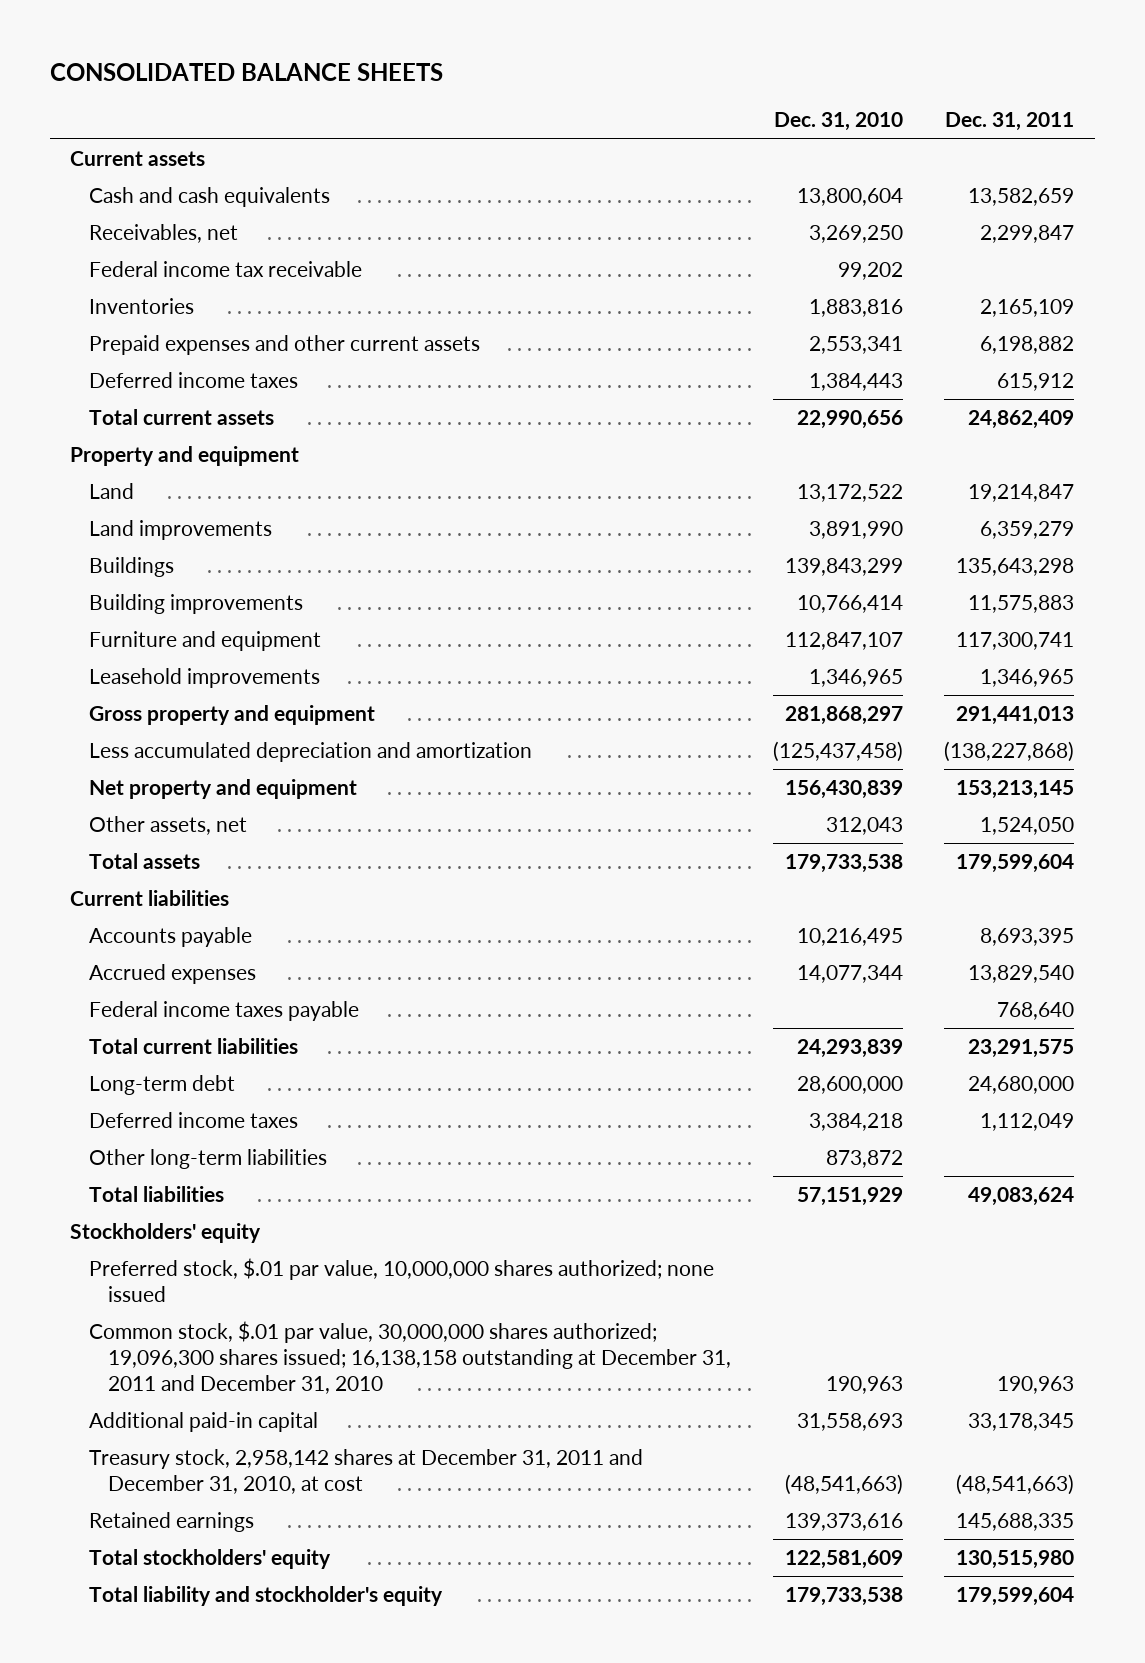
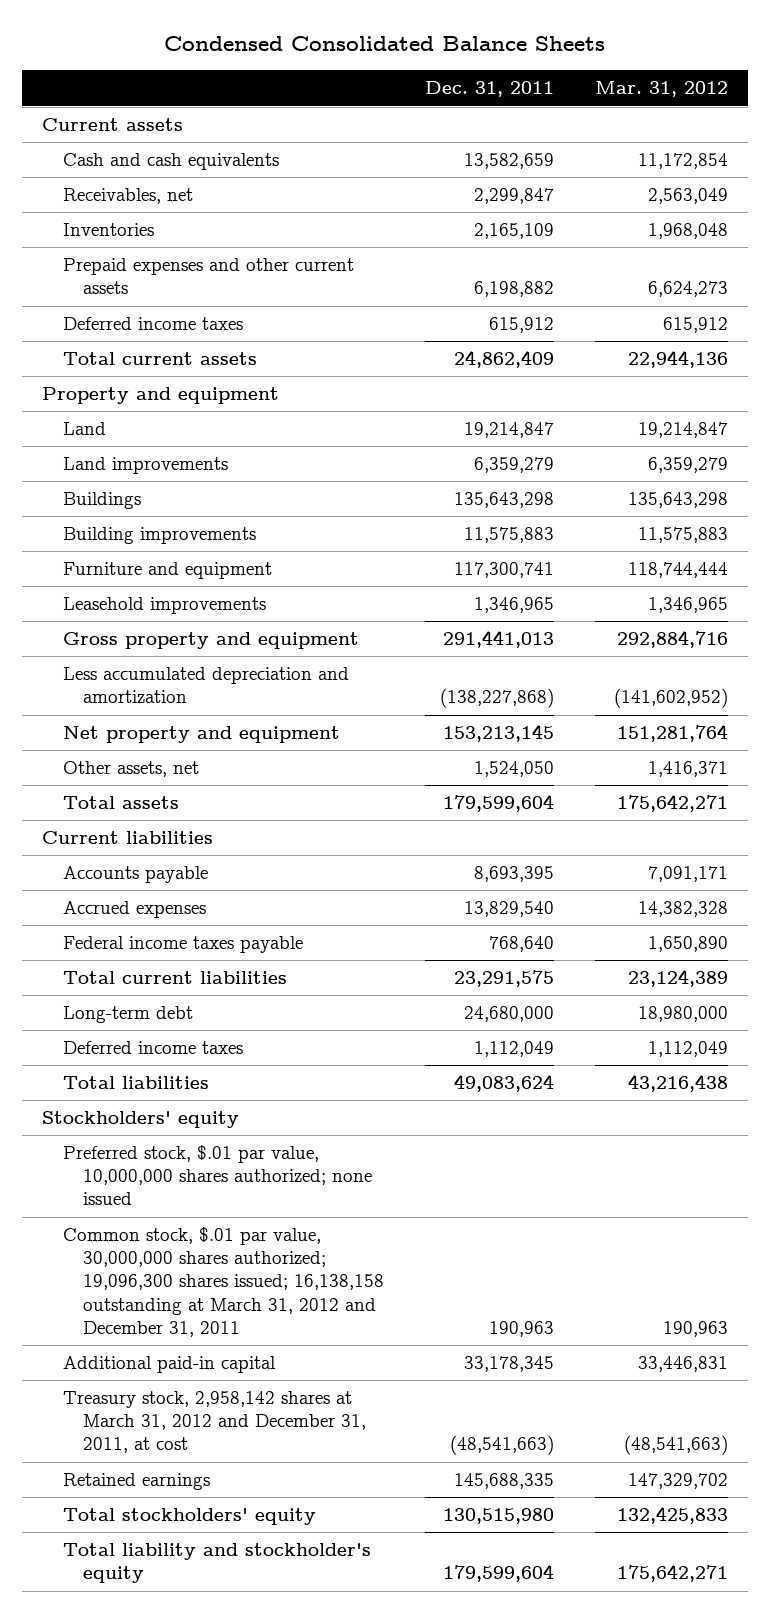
[49,63,443,82] CONSOLIDATED BALANCE SHEETS -> [164,36,606,52] Condensed Consolidated Balance Sheets
[773,112,903,132] Dec. 31, 2010 -> none
none -> [594,81,728,98] Mar. 31, 2012
[89,261,363,278] Federal income tax receivable -> none
[89,1149,328,1170] Other long-term liabilities -> none
[89,1321,732,1394] Common stock, $.01 par value, 30,000,000 shares authorized; 19,096,300 shares issued; 16,138,158 outstanding at December 31, 2011 and December 31, 2010 -> [62,1227,385,1337] Common stock, $.01 par value, 30,000,000 shares authorized; 19,096,300 shares issued; 16,138,158 outstanding at March 31, 2012 and December 31, 2011
[89,1449,644,1494] Treasury stock, 2,958,142 shares at December 31, 2011 and December 31, 2010, at cost -> [62,1391,367,1454] Treasury stock, 2,958,142 shares at March 31, 2012 and December 31, 2011, at cost

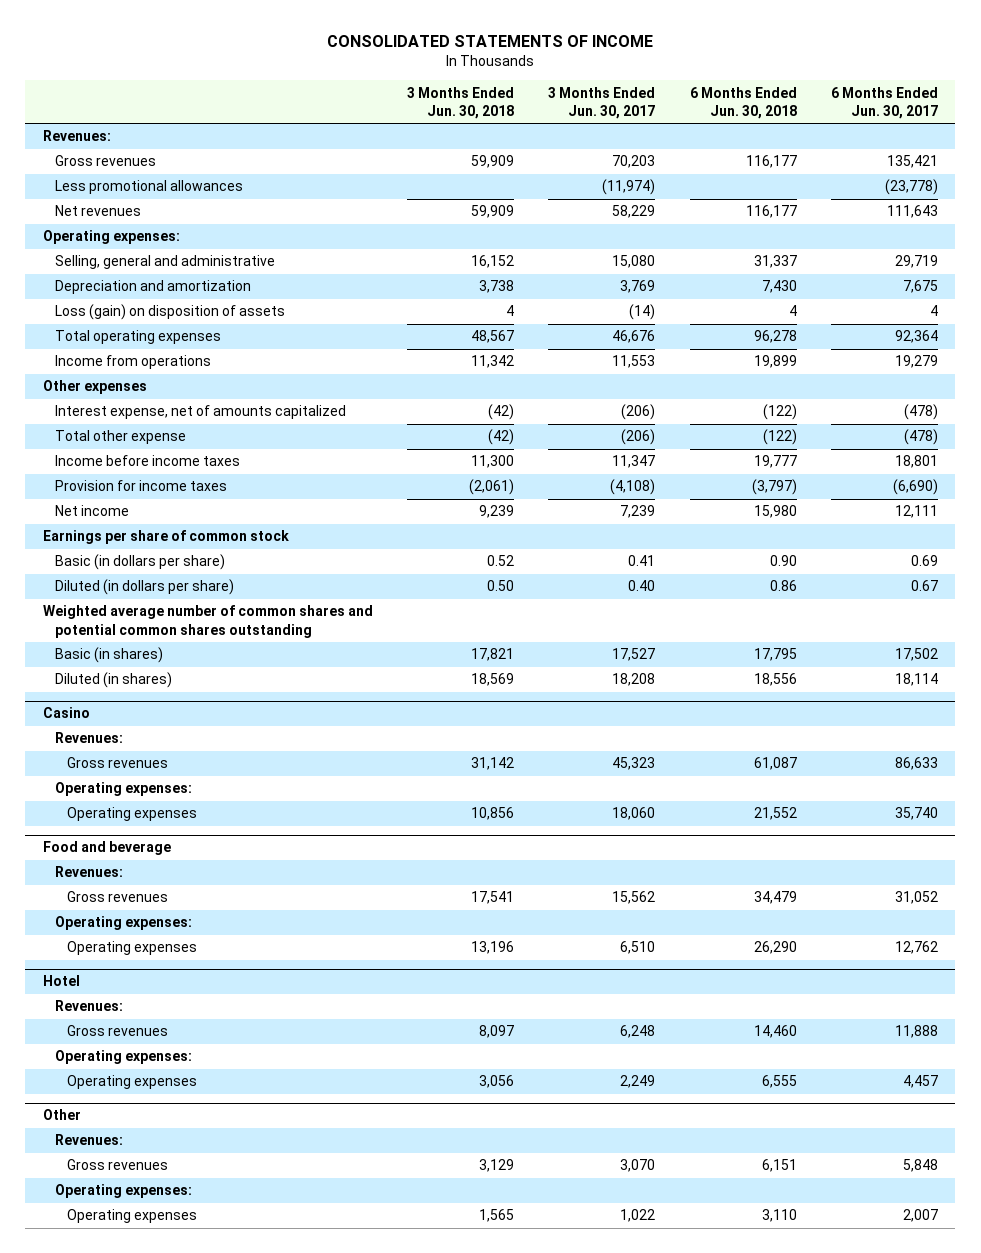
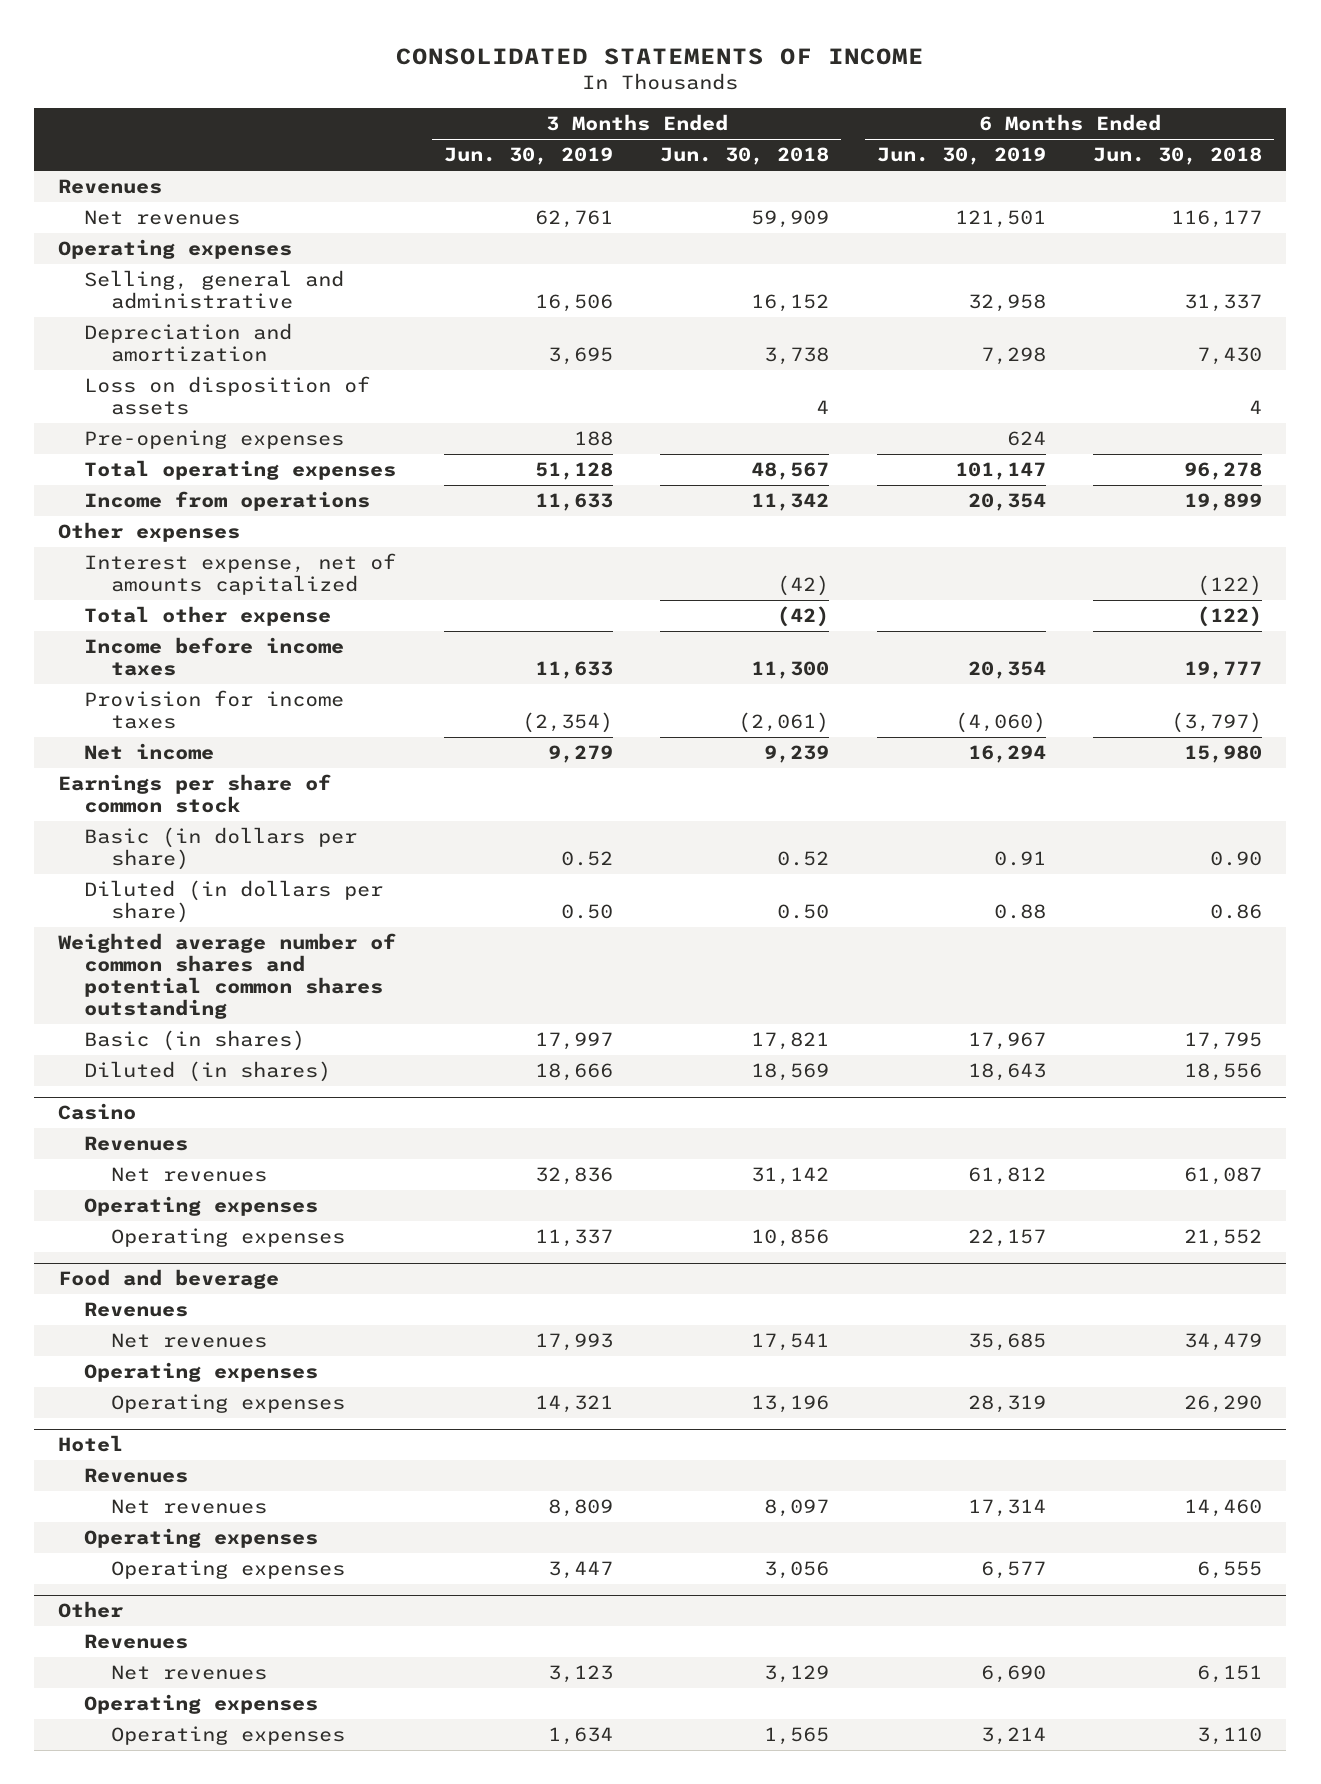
[548,86,656,119] 3 Months Ended Jun. 30, 2017 -> none
[830,86,938,119] 6 Months Ended Jun. 30, 2017 -> none
none -> [443,147,613,166] Jun. 30, 2019
none -> [876,147,1046,166] Jun. 30, 2019
[54,155,156,167] Gross revenues -> none
[54,180,243,195] Less promotional allowances -> none
[42,130,111,142] Revenues: -> [58,179,163,195] Revenues
[42,230,180,245] Operating expenses: -> [58,239,293,260] Operating expenses
[54,304,285,321] Loss (gain) on disposition of assets -> [84,376,371,416] Loss on disposition of assets
none -> [84,430,345,450] Pre-opening expenses
[54,732,123,744] Revenues: -> [84,1136,189,1152] Revenues
[66,757,168,769] Gross revenues -> [110,1167,267,1183] Net revenues
[54,782,192,797] Operating expenses: -> [84,1196,319,1217] Operating expenses
[54,866,123,878] Revenues: -> [84,1302,189,1318] Revenues
[66,891,168,903] Gross revenues -> [110,1333,267,1349] Net revenues
[54,916,192,931] Operating expenses: -> [84,1362,319,1383] Operating expenses
[54,1000,123,1012] Revenues: -> [84,1468,189,1484] Revenues
[66,1025,168,1037] Gross revenues -> [110,1499,267,1515] Net revenues
[54,1050,192,1065] Operating expenses: -> [84,1528,319,1549] Operating expenses
[54,1134,123,1146] Revenues: -> [84,1634,189,1650] Revenues
[66,1159,168,1171] Gross revenues -> [110,1665,267,1681] Net revenues
[54,1184,192,1199] Operating expenses: -> [84,1694,319,1715] Operating expenses

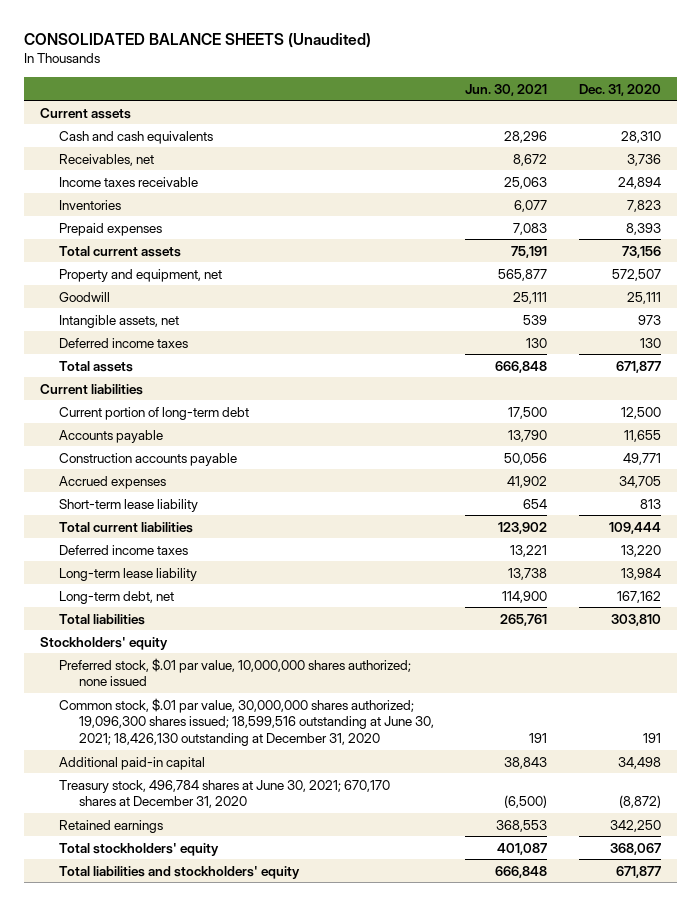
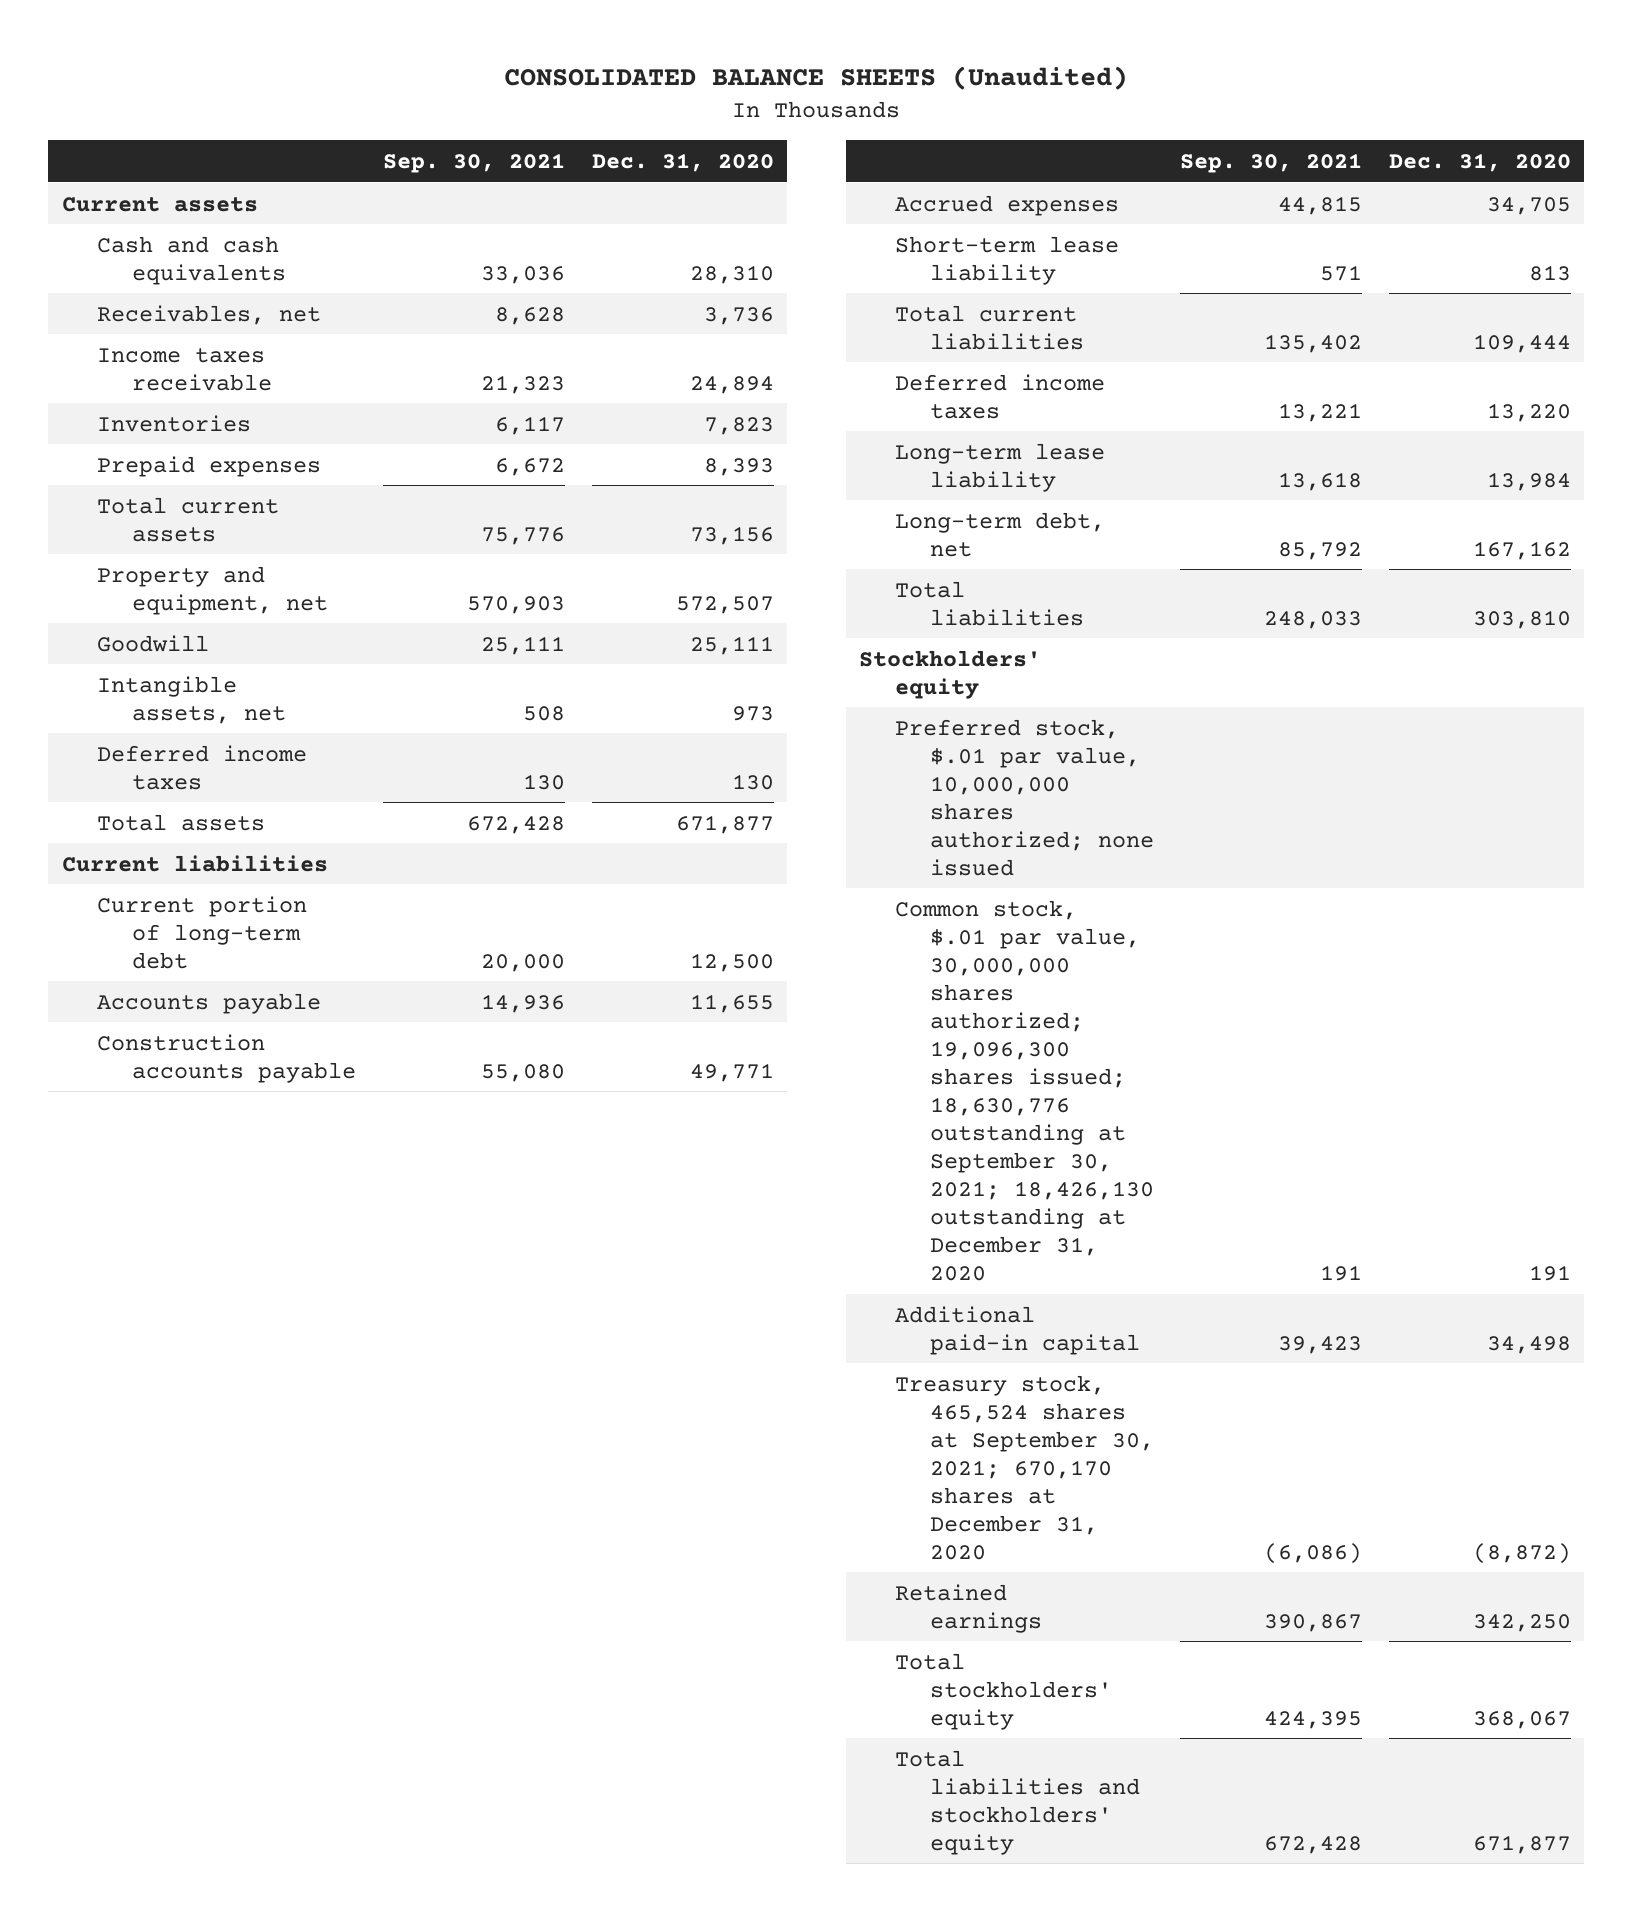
[465,83,548,96] Jun. 30, 2021 -> none
none -> [382,152,565,173] Sep. 30, 2021
[59,697,434,747] Common stock, $.01 par value, 30,000,000 shares authorized; 19,096,300 shares issued; 18,599,516 outstanding at June 30, 2021; 18,426,130 outstanding at December 31, 2020 -> [894,899,1154,1281] Common stock, $.01 par value, 30,000,000 shares authorized; 19,096,300 shares issued; 18,630,776 outstanding at September 30, 2021; 18,426,130 outstanding at December 31, 2020
[59,779,391,809] Treasury stock, 496,784 shares at June 30, 2021; 670,170 shares at December 31, 2020 -> [894,1374,1154,1560] Treasury stock, 465,524 shares at September 30, 2021; 670,170 shares at December 31, 2020

